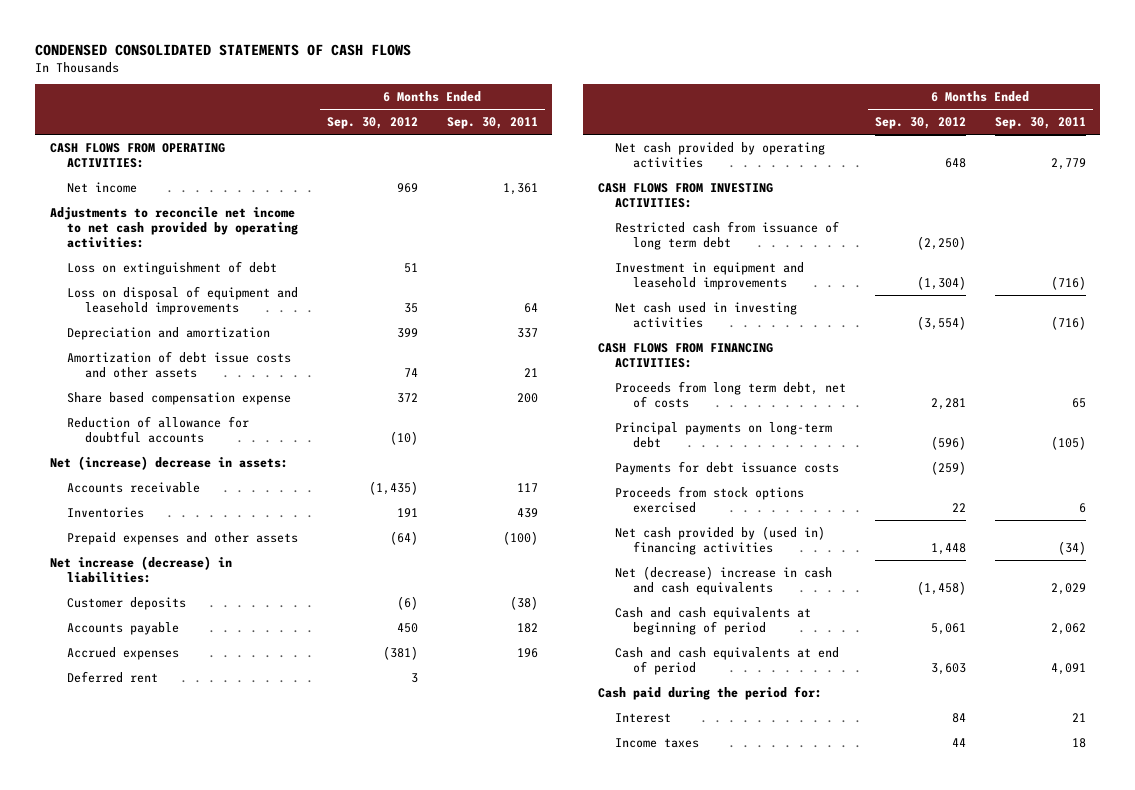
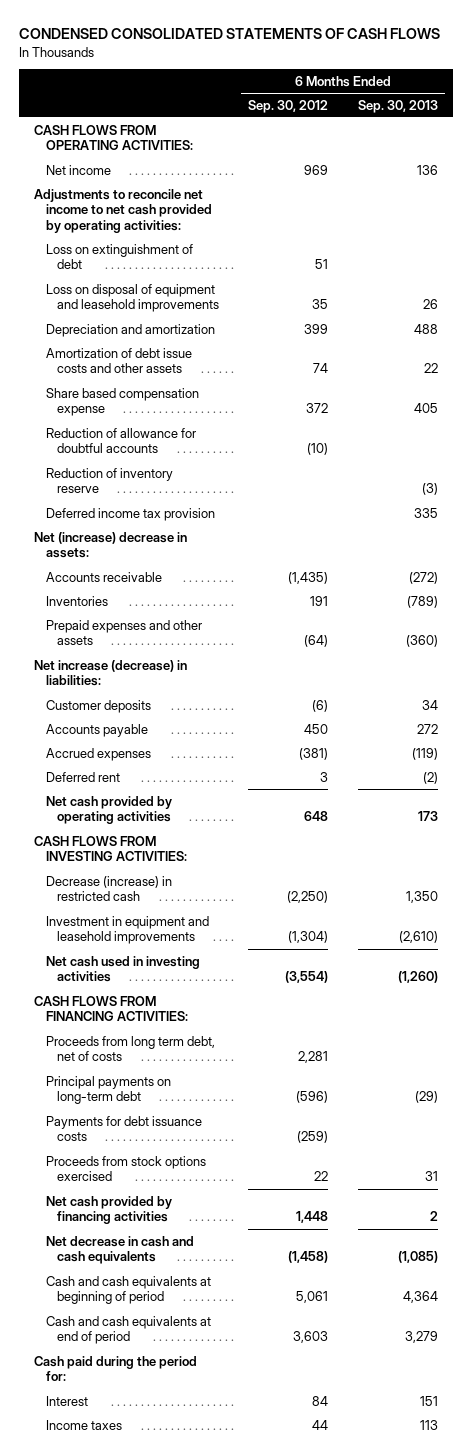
[446,117,538,130] Sep. 30, 2011 -> none
none -> [357,99,438,113] Sep. 30, 2013
none -> [45,467,173,494] Reduction of inventory reserve
none -> [45,507,215,521] Deferred income tax provision
[615,220,840,250] Restricted cash from issuance of long term debt -> [45,875,172,902] Decrease (increase) in restricted cash
[615,525,826,555] Net cash provided by (used in) financing activities -> [45,1195,172,1225] Net cash provided by financing activities
[615,565,833,595] Net (decrease) increase in cash and cash equivalents -> [45,1235,194,1265] Net decrease in cash and cash equivalents

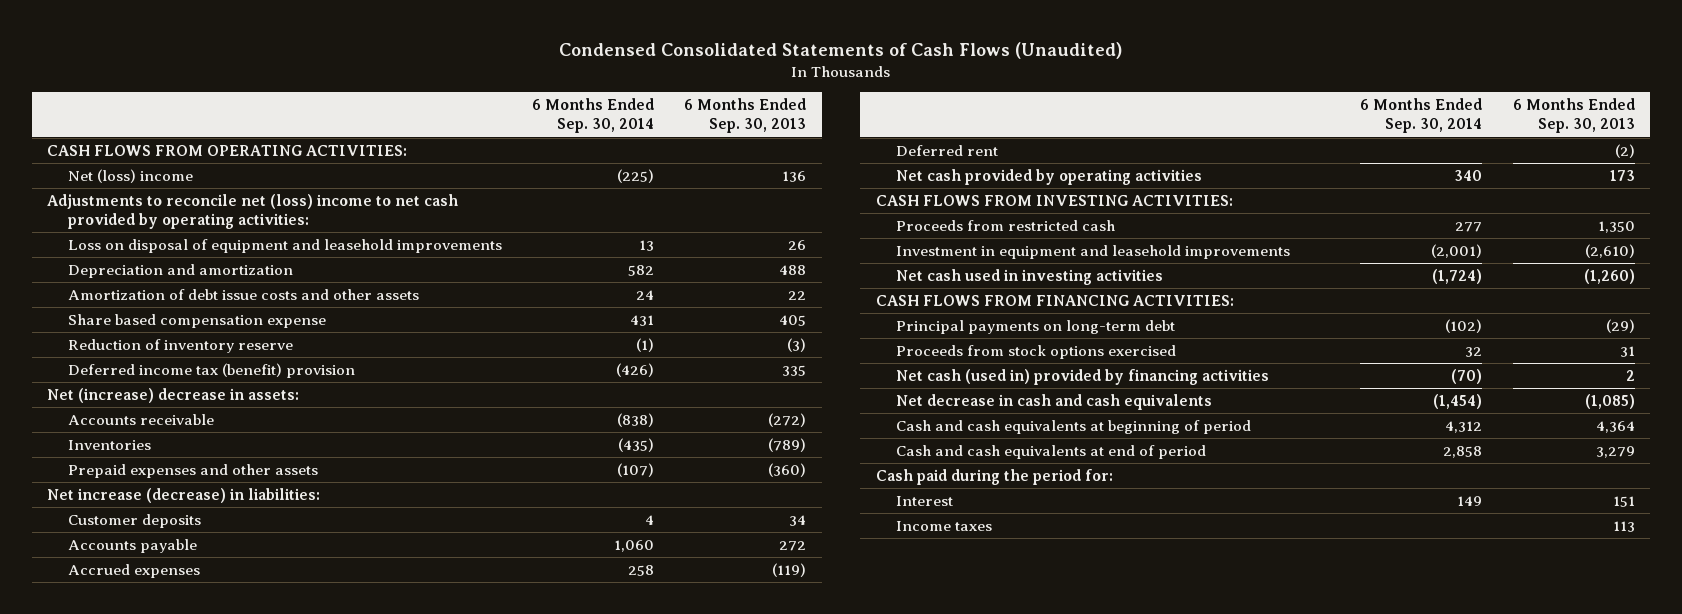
[19,28,441,40] CONDENSED CONSOLIDATED STATEMENTS OF CASH FLOWS -> [559,42,1123,60] Condensed Consolidated Statements of Cash Flows (Unaudited)
[248,99,329,113] Sep. 30, 2012 -> none
none -> [531,98,654,134] 6 Months Ended Sep. 30, 2014
[45,243,193,270] Loss on extinguishment of debt -> none
[45,164,111,175] Net income -> [67,168,193,183] Net (loss) income
[34,188,212,234] Adjustments to reconcile net income to net cash provided by operating activities: -> [47,193,459,230] Adjustments to reconcile net (loss) income to net cash provided by operating activities:
[45,427,196,454] Reduction of allowance for doubtful accounts -> none
[45,507,215,521] Deferred income tax provision -> [67,362,355,378] Deferred income tax (benefit) provision
[45,875,172,902] Decrease (increase) in restricted cash -> [896,219,1116,231] Proceeds from restricted cash
[45,1035,215,1062] Proceeds from long term debt, net of costs -> none
[45,1115,202,1142] Payments for debt issuance costs -> none
[45,1195,172,1225] Net cash provided by financing activities -> [896,368,1270,385] Net cash (used in) provided by financing activities

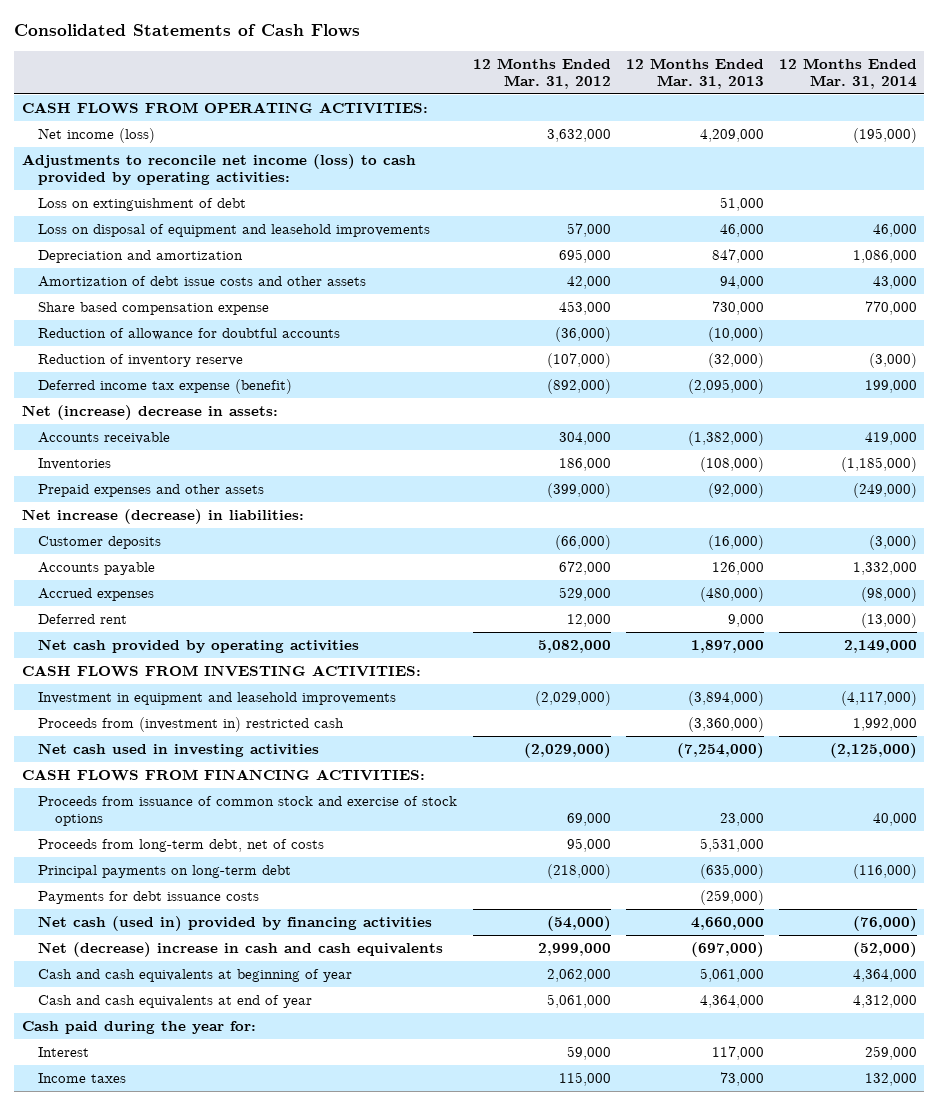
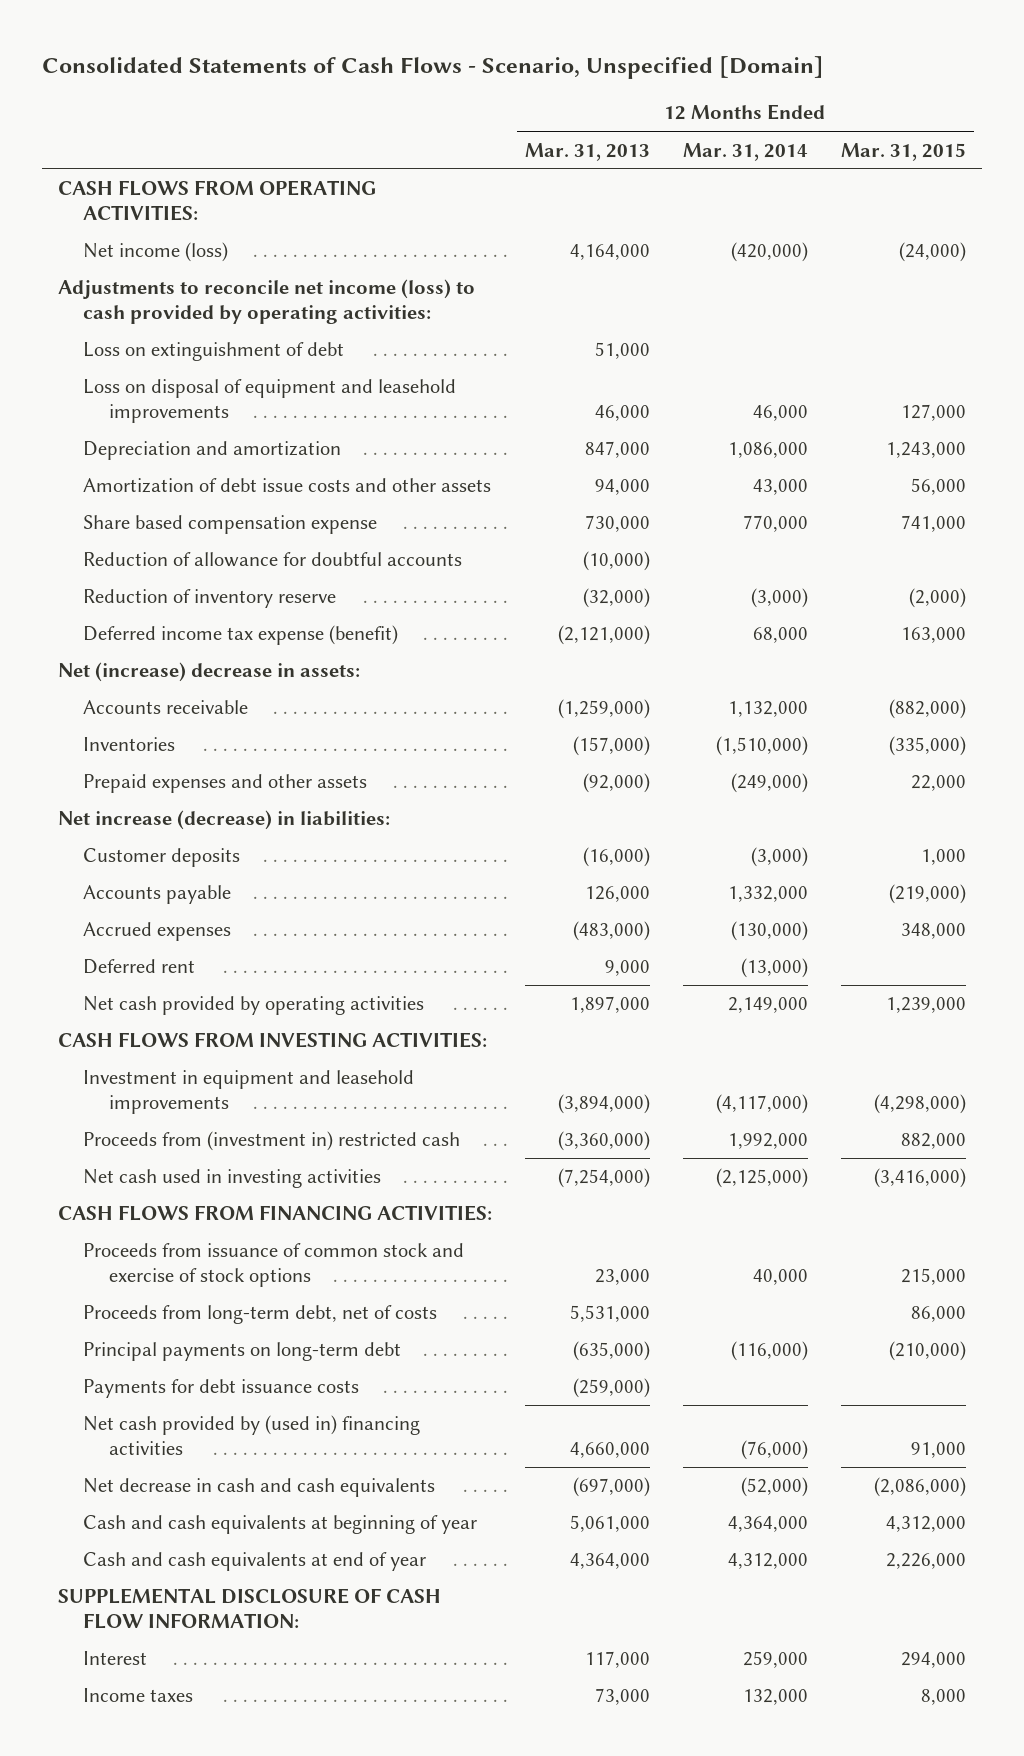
[14,24,361,38] Consolidated Statements of Cash Flows -> [41,56,824,80] Consolidated Statements of Cash Flows - Scenario, Unspecified [Domain]
[472,57,611,89] 12 Months Ended Mar. 31, 2012 -> none
none -> [840,142,966,161] Mar. 31, 2015
[699,129,764,143] 4,209,000 -> [569,244,650,261] 4,164,000
[852,128,917,144] (195,000) -> [730,242,808,263] (420,000)
[687,379,764,395] (2,095,000) -> [557,625,650,646] (2,121,000)
[864,380,917,394] 199,000 -> [752,627,808,644] 68,000
[687,431,764,447] (1,382,000) -> [557,699,650,720] (1,259,000)
[864,432,917,446] 419,000 -> [727,701,808,718] 1,132,000
[699,457,764,473] (108,000) -> [572,736,650,757] (157,000)
[840,457,917,473] (1,185,000) -> [715,736,808,757] (1,510,000)
[699,587,764,603] (480,000) -> [572,921,650,942] (483,000)
[860,587,917,603] (98,000) -> [730,921,808,942] (130,000)
[38,916,433,932] Net cash (used in) provided by financing activities -> [83,1415,421,1455] Net cash provided by (used in) financing activities
[38,942,444,958] Net (decrease) increase in cash and cash equivalents -> [83,1478,436,1498] Net decrease in cash and cash equivalents
[21,1021,256,1035] Cash paid during the year for: -> none
none -> [58,1588,442,1629] SUPPLEMENTAL DISCLOSURE OF CASH FLOW INFORMATION:

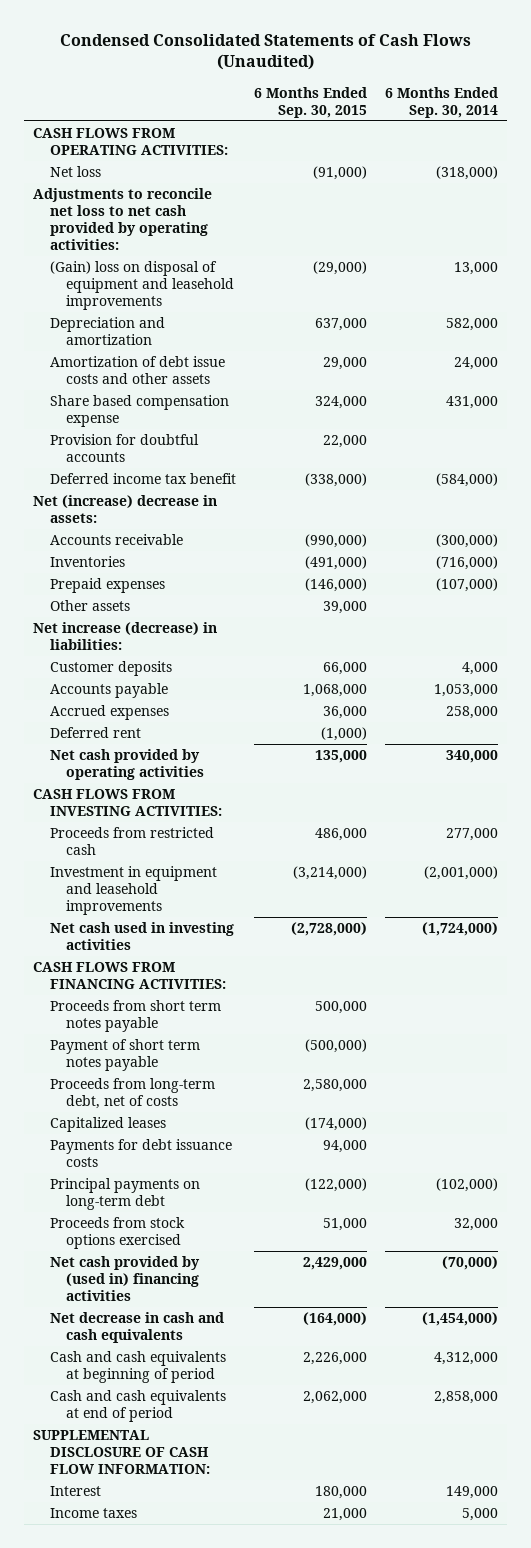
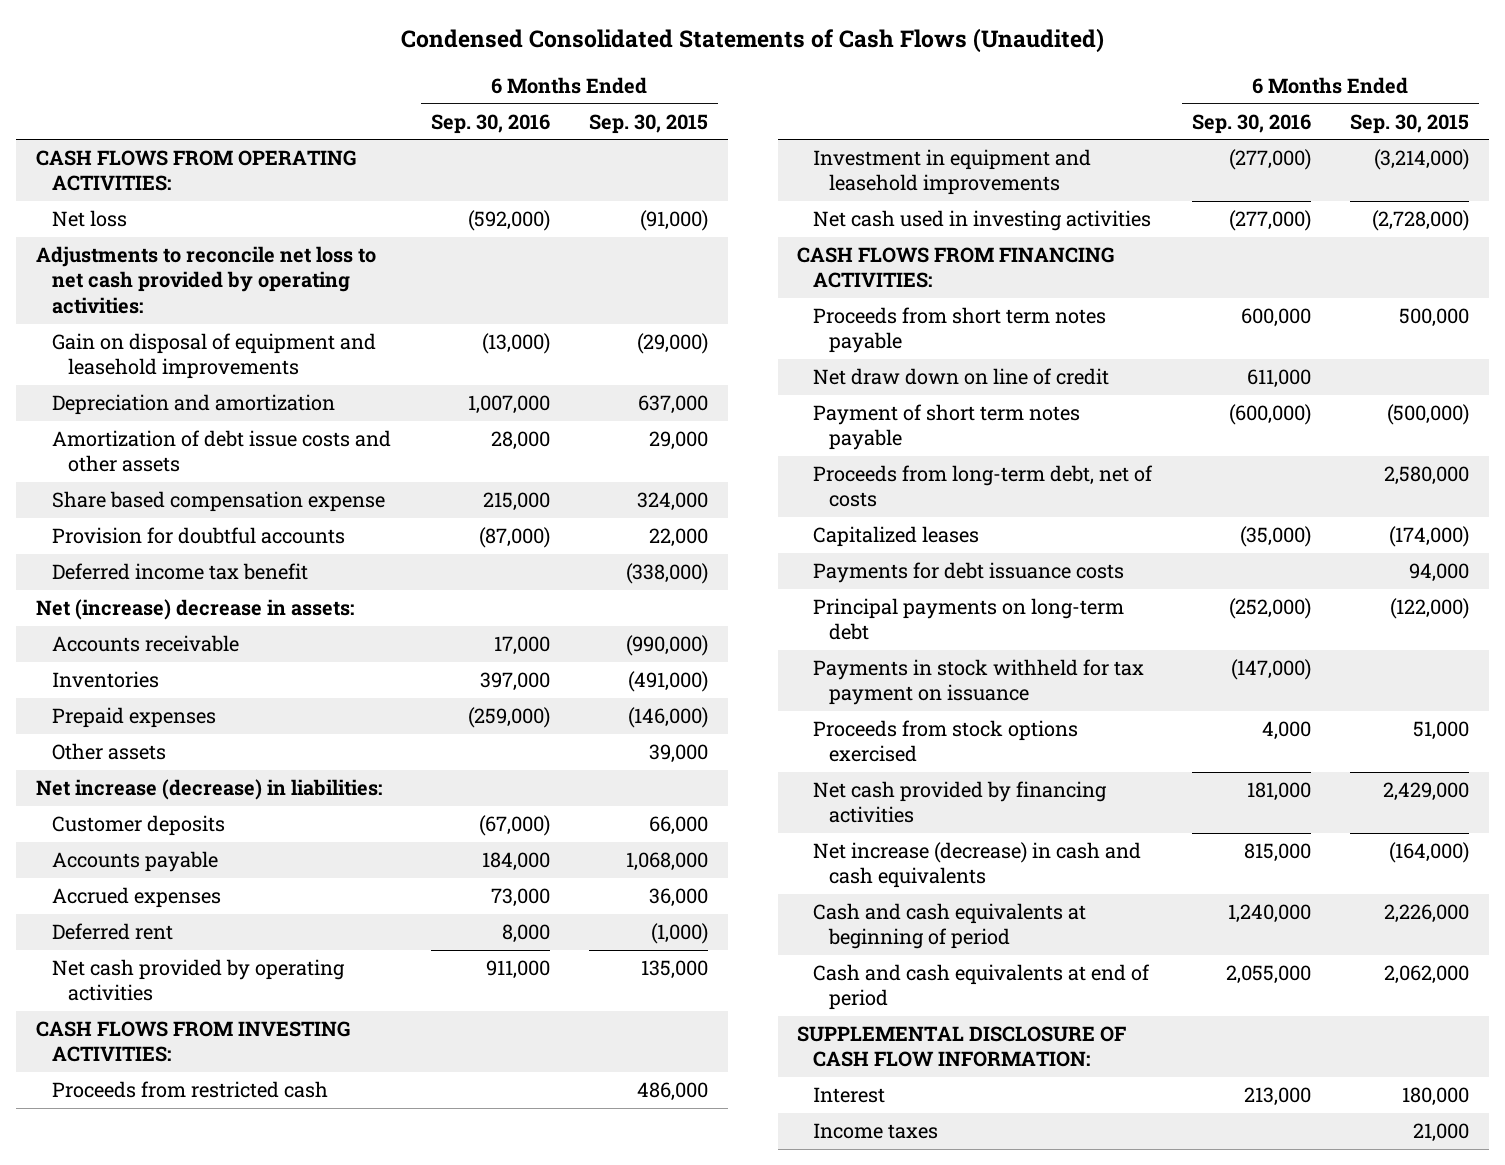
[385,86,499,118] 6 Months Ended Sep. 30, 2014 -> none
none -> [430,113,550,134] Sep. 30, 2016
[49,261,235,311] (Gain) loss on disposal of equipment and leasehold improvements -> [52,333,377,380] Gain on disposal of equipment and leasehold improvements
none -> [813,368,1110,386] Net draw down on line of credit
none -> [813,659,1145,706] Payments in stock withheld for tax payment on issuance
[49,1256,200,1302] Net cash provided by (used in) financing activities -> [813,781,1108,824] Net cash provided by financing activities
[49,1312,224,1344] Net decrease in cash and cash equivalents -> [813,842,1142,889] Net increase (decrease) in cash and cash equivalents

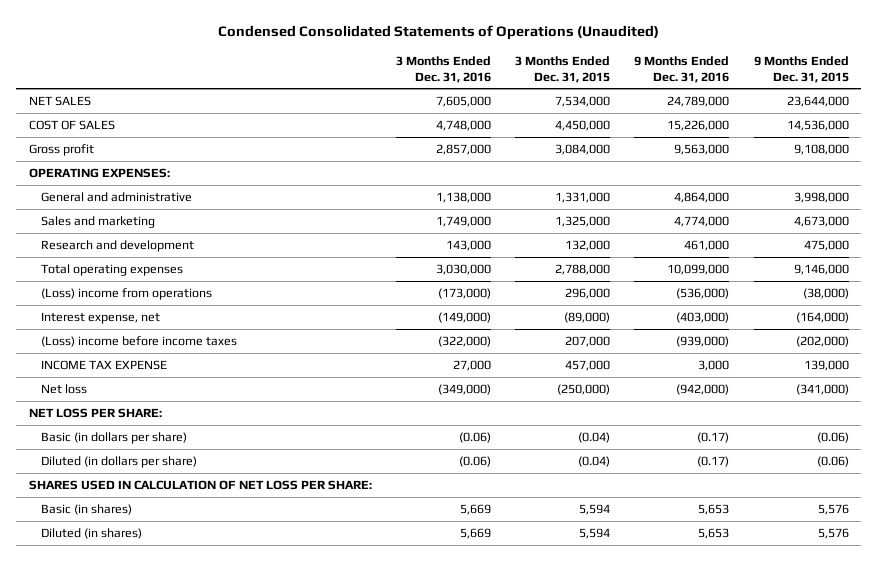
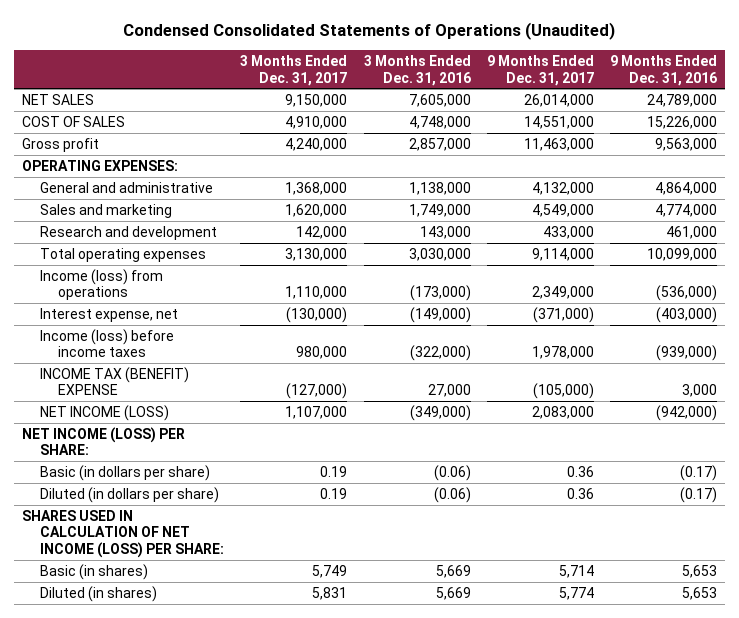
[515,55,611,83] 3 Months Ended Dec. 31, 2015 -> none
[753,55,849,83] 9 Months Ended Dec. 31, 2015 -> none
none -> [240,55,348,86] 3 Months Ended Dec. 31, 2017
none -> [486,55,594,86] 9 Months Ended Dec. 31, 2017
[40,288,212,301] (Loss) income from operations -> [40,268,164,301] Income (loss) from operations
[40,336,237,348] (Loss) income before income taxes -> [40,328,175,358] Income (loss) before income taxes
[40,360,167,371] INCOME TAX EXPENSE -> [40,366,190,396] INCOME TAX (BENEFIT) EXPENSE
[40,384,87,395] Net loss -> [40,404,170,421] NET INCOME (LOSS)
[28,408,162,419] NET LOSS PER SHARE: -> [22,426,186,456] NET INCOME (LOSS) PER SHARE:
[28,480,372,491] SHARES USED IN CALCULATION OF NET LOSS PER SHARE: -> [22,509,225,558] SHARES USED IN CALCULATION OF NET INCOME (LOSS) PER SHARE:

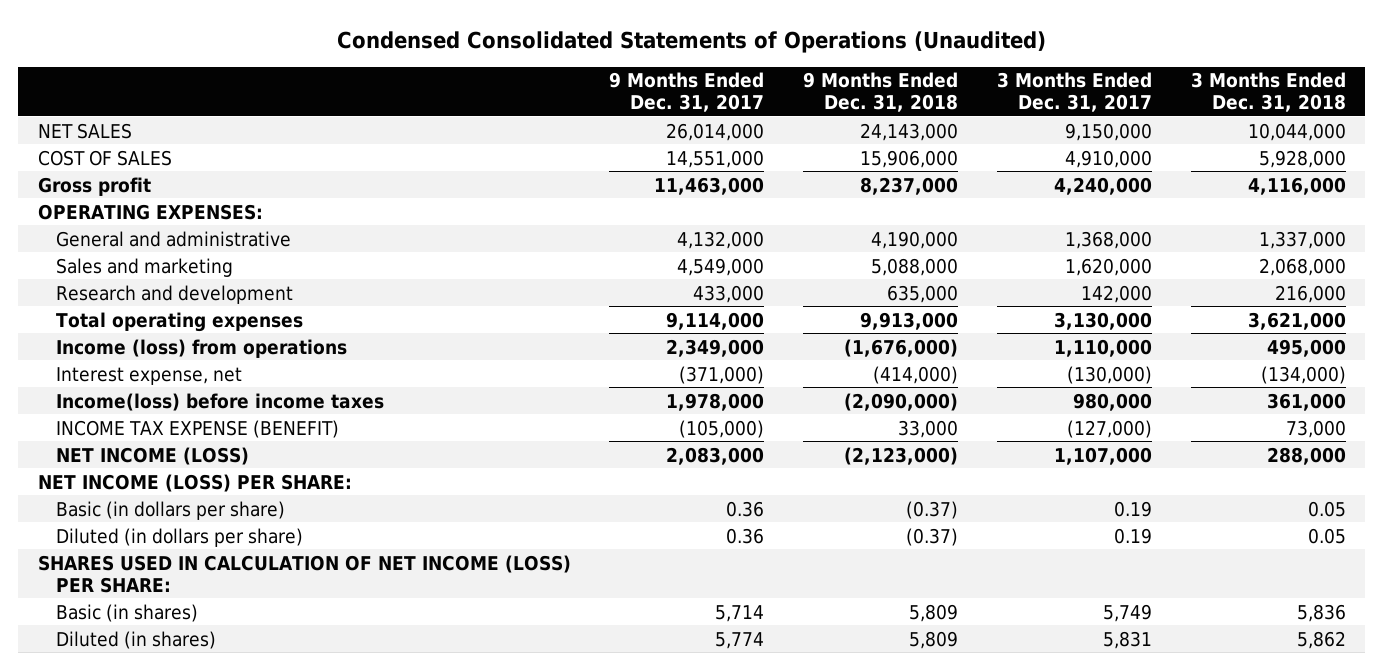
[363,55,471,86] 3 Months Ended Dec. 31, 2016 -> none
[609,55,717,86] 9 Months Ended Dec. 31, 2016 -> none
none -> [803,72,959,113] 9 Months Ended Dec. 31, 2018
none -> [1191,72,1347,113] 3 Months Ended Dec. 31, 2018
[40,328,175,358] Income (loss) before income taxes -> [55,392,384,411] Income(loss) before income taxes
[40,366,190,396] INCOME TAX (BENEFIT) EXPENSE -> [55,419,339,438] INCOME TAX EXPENSE (BENEFIT)

